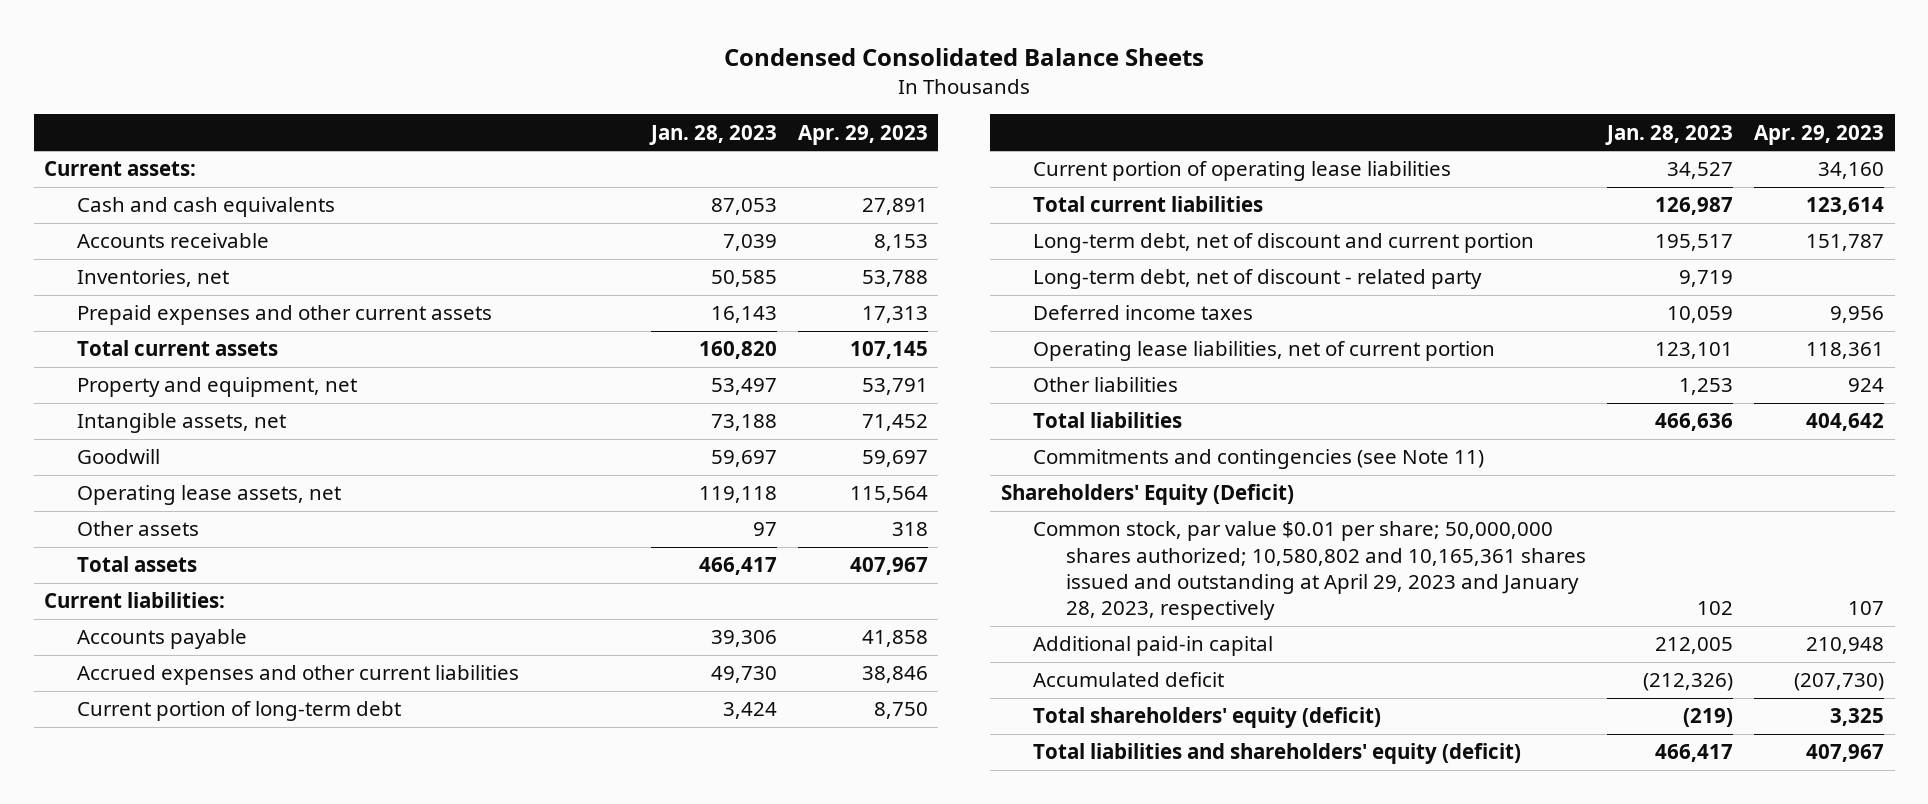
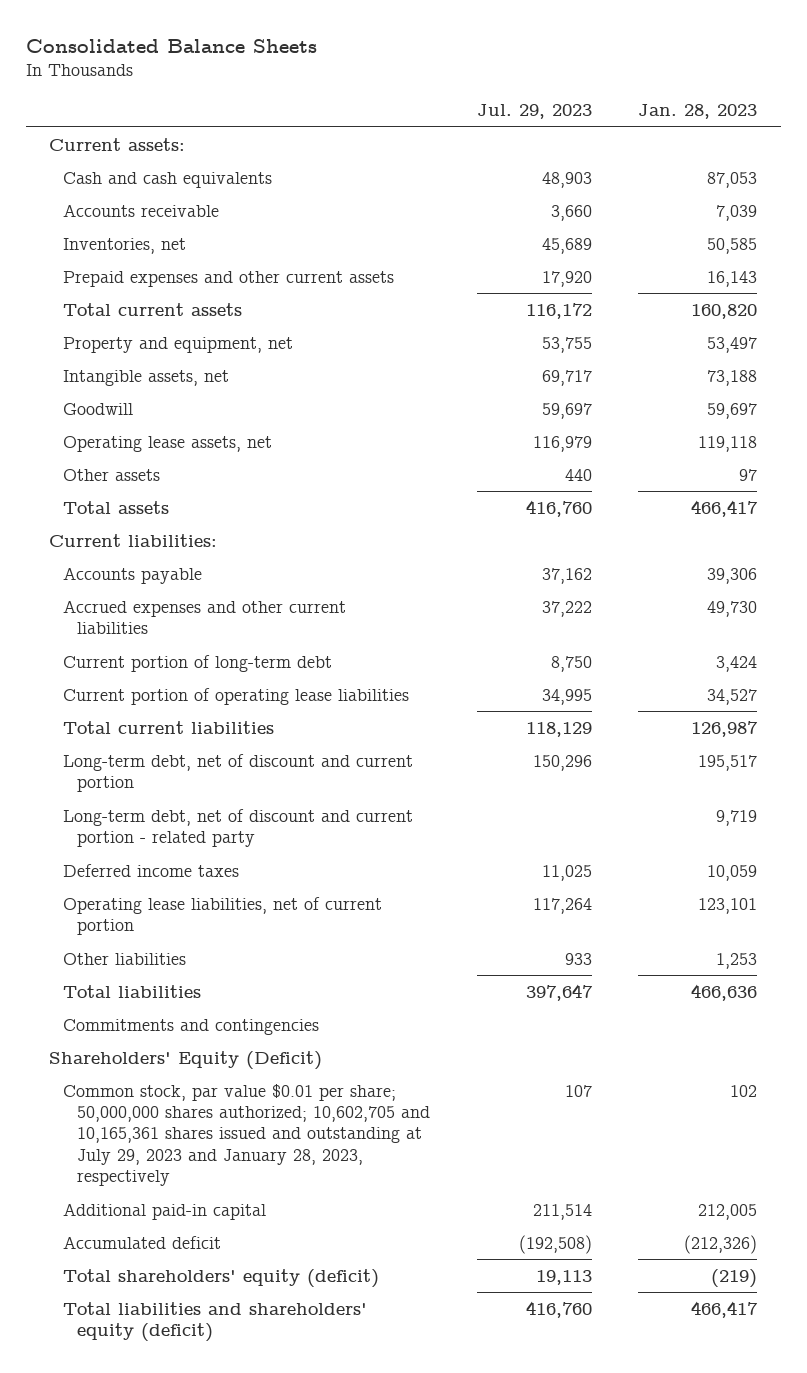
[724,47,1205,66] Condensed Consolidated Balance Sheets -> [25,38,317,53] Consolidated Balance Sheets
[797,124,928,145] Apr. 29, 2023 -> none
none -> [476,103,592,119] Jul. 29, 2023
[1033,269,1483,290] Long-term debt, net of discount - related party -> [63,808,414,848] Long-term debt, net of discount and current portion - related party
[1033,449,1485,470] Commitments and contingencies (see Note 11) -> [63,1018,320,1035] Commitments and contingencies
[1033,521,1586,620] Common stock, par value $0.01 per share; 50,000,000 shares authorized; 10,580,802 and 10,165,361 shares issued and outstanding at April 29, 2023 and January 28, 2023, respectively -> [63,1083,430,1187] Common stock, par value $0.01 per share; 50,000,000 shares authorized; 10,602,705 and 10,165,361 shares issued and outstanding at July 29, 2023 and January 28, 2023, respectively

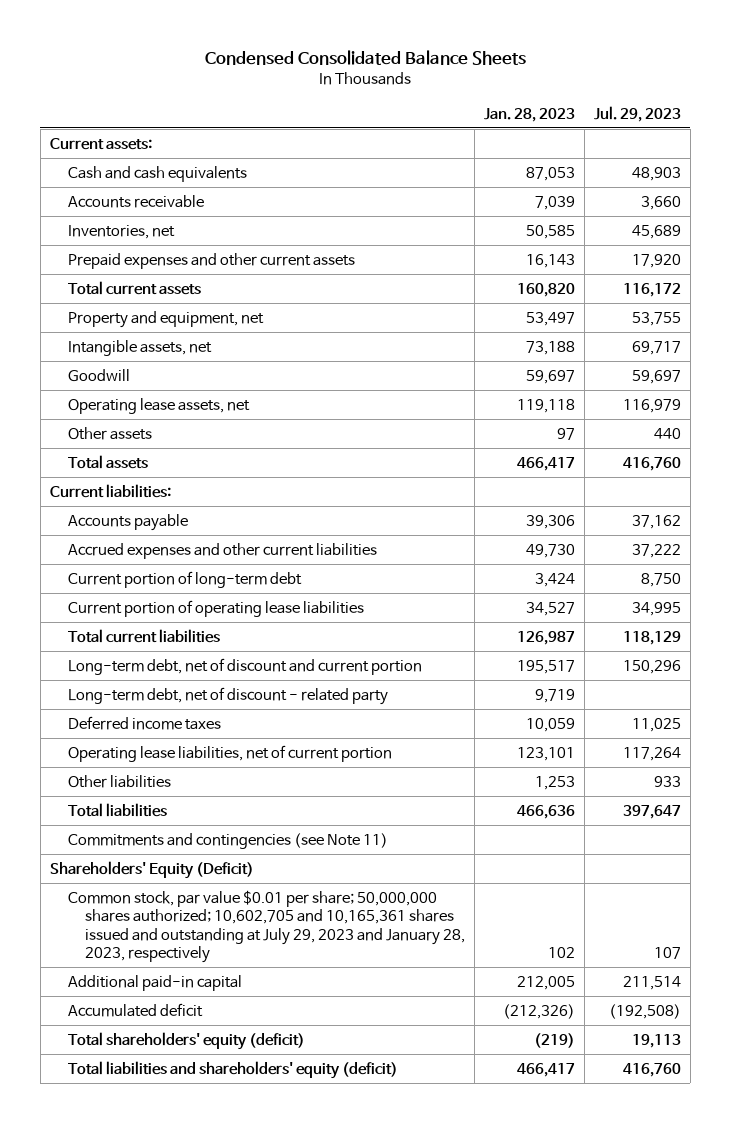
[25,38,317,53] Consolidated Balance Sheets -> [205,49,527,65] Condensed Consolidated Balance Sheets
[63,808,414,848] Long-term debt, net of discount and current portion - related party -> [67,686,388,705] Long-term debt, net of discount - related party
[63,1018,320,1035] Commitments and contingencies -> [67,832,388,849] Commitments and contingencies (see Note 11)

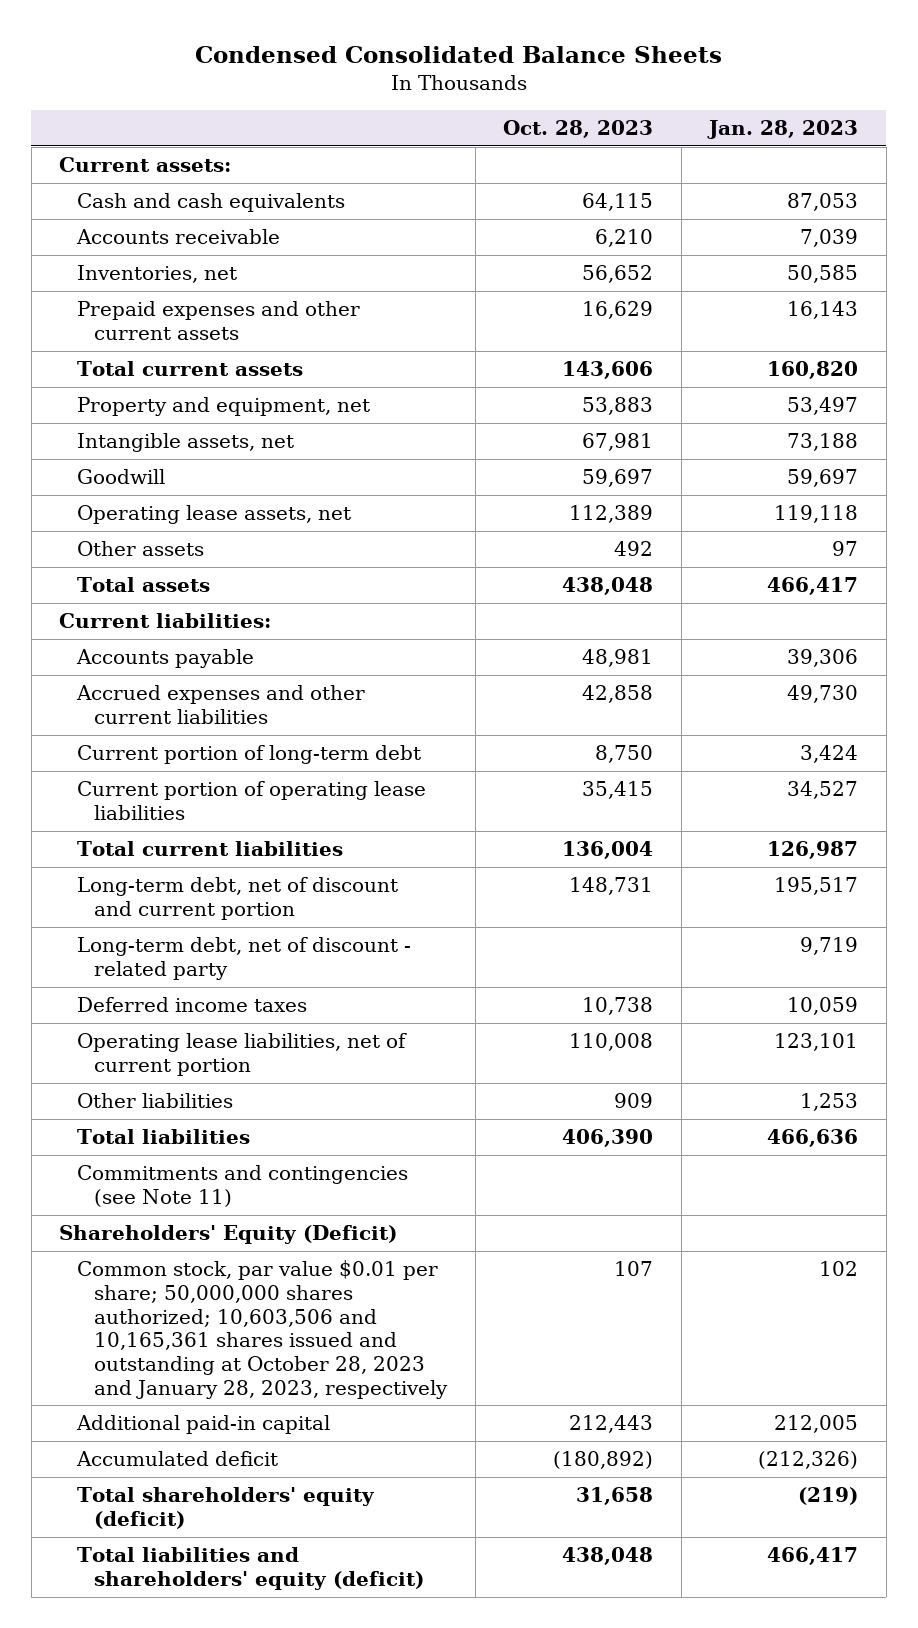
[593,105,681,122] Jul. 29, 2023 -> none
none -> [503,119,654,138] Oct. 28, 2023
[67,889,466,964] Common stock, par value $0.01 per share; 50,000,000 shares authorized; 10,602,705 and 10,165,361 shares issued and outstanding at July 29, 2023 and January 28, 2023, respectively -> [76,1260,449,1399] Common stock, par value $0.01 per share; 50,000,000 shares authorized; 10,603,506 and 10,165,361 shares issued and outstanding at October 28, 2023 and January 28, 2023, respectively

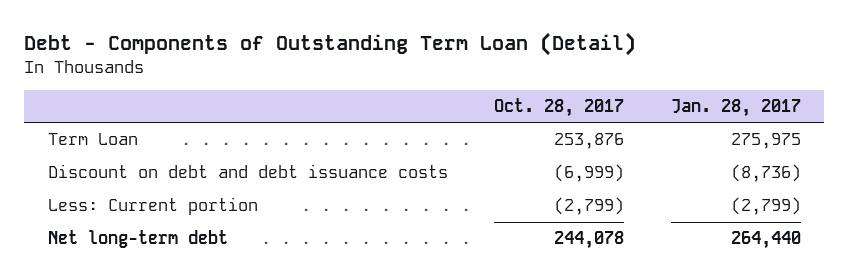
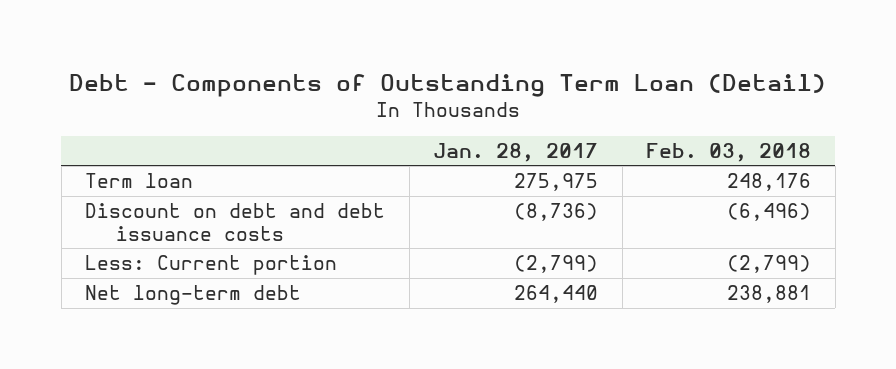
[494,97,625,117] Oct. 28, 2017 -> none
none -> [646,142,812,162] Feb. 03, 2018
[47,133,138,146] Term Loan -> [85,173,194,189] Term loan

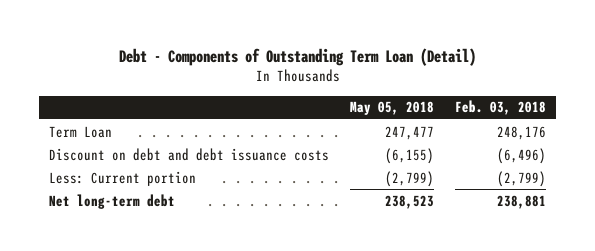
[433,142,599,162] Jan. 28, 2017 -> none
none -> [350,101,435,116] May 05, 2018
[85,173,194,189] Term loan -> [49,125,113,138] Term Loan

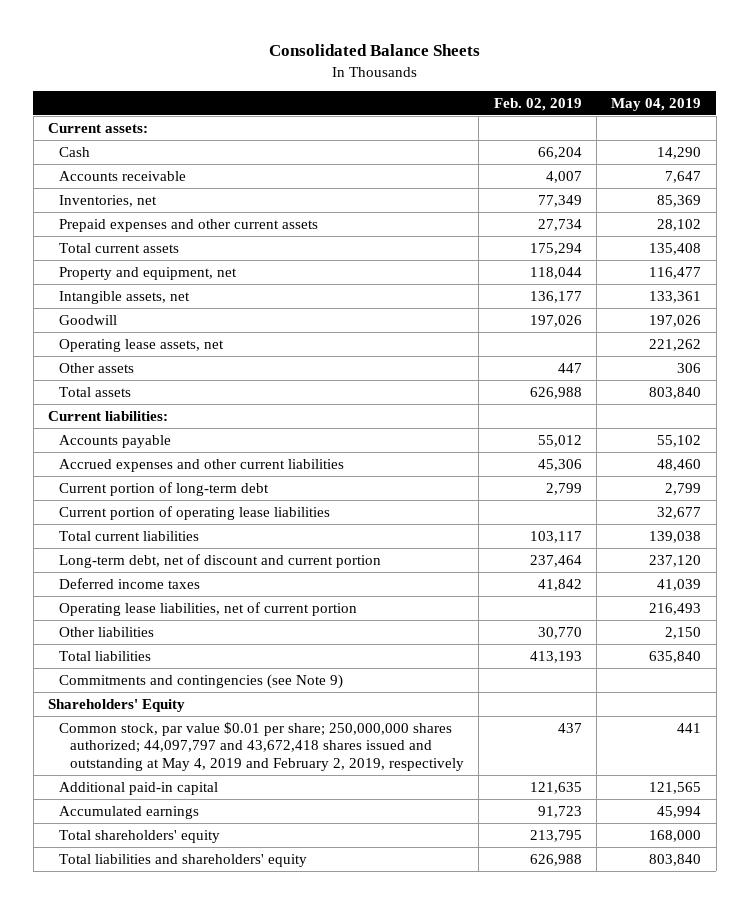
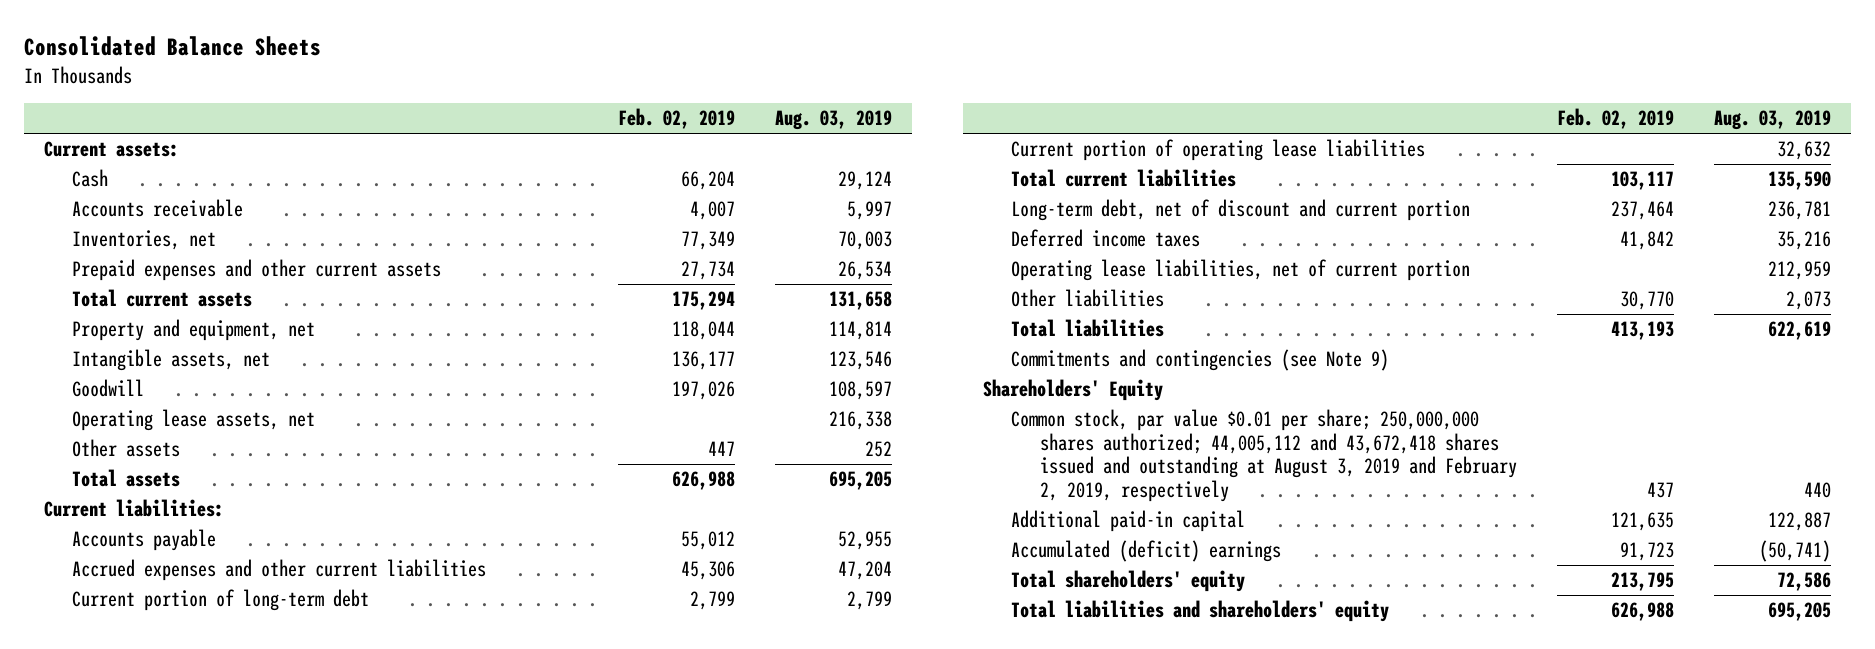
[611,97,702,111] May 04, 2019 -> none
none -> [774,110,892,131] Aug. 03, 2019
[59,721,465,772] Common stock, par value $0.01 per share; 250,000,000 shares authorized; 44,097,797 and 43,672,418 shares issued and outstanding at May 4, 2019 and February 2, 2019, respectively -> [1011,409,1517,502] Common stock, par value $0.01 per share; 250,000,000 shares authorized; 44,005,112 and 43,672,418 shares issued and outstanding at August 3, 2019 and February 2, 2019, respectively
[59,805,200,819] Accumulated earnings -> [1011,540,1282,563] Accumulated (deficit) earnings

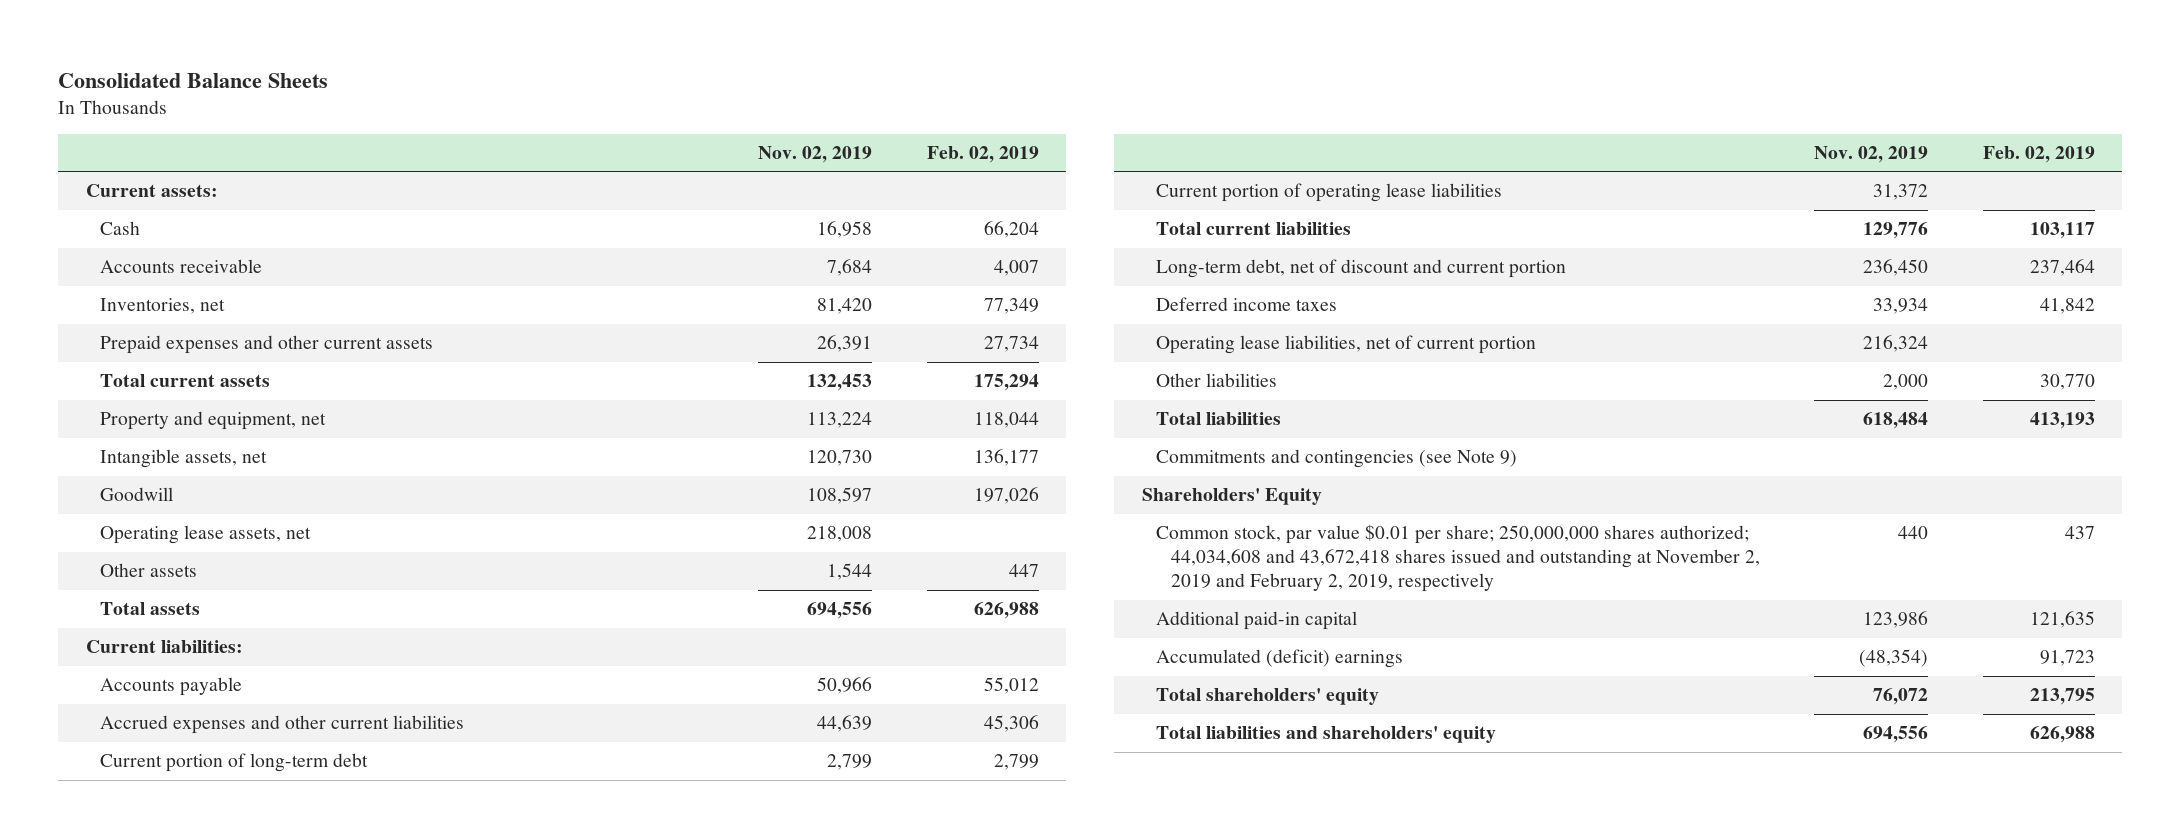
[774,110,892,131] Aug. 03, 2019 -> none
none -> [758,145,873,163] Nov. 02, 2019
[1011,409,1517,502] Common stock, par value $0.01 per share; 250,000,000 shares authorized; 44,005,112 and 43,672,418 shares issued and outstanding at August 3, 2019 and February 2, 2019, respectively -> [1156,524,1760,593] Common stock, par value $0.01 per share; 250,000,000 shares authorized; 44,034,608 and 43,672,418 shares issued and outstanding at November 2, 2019 and February 2, 2019, respectively

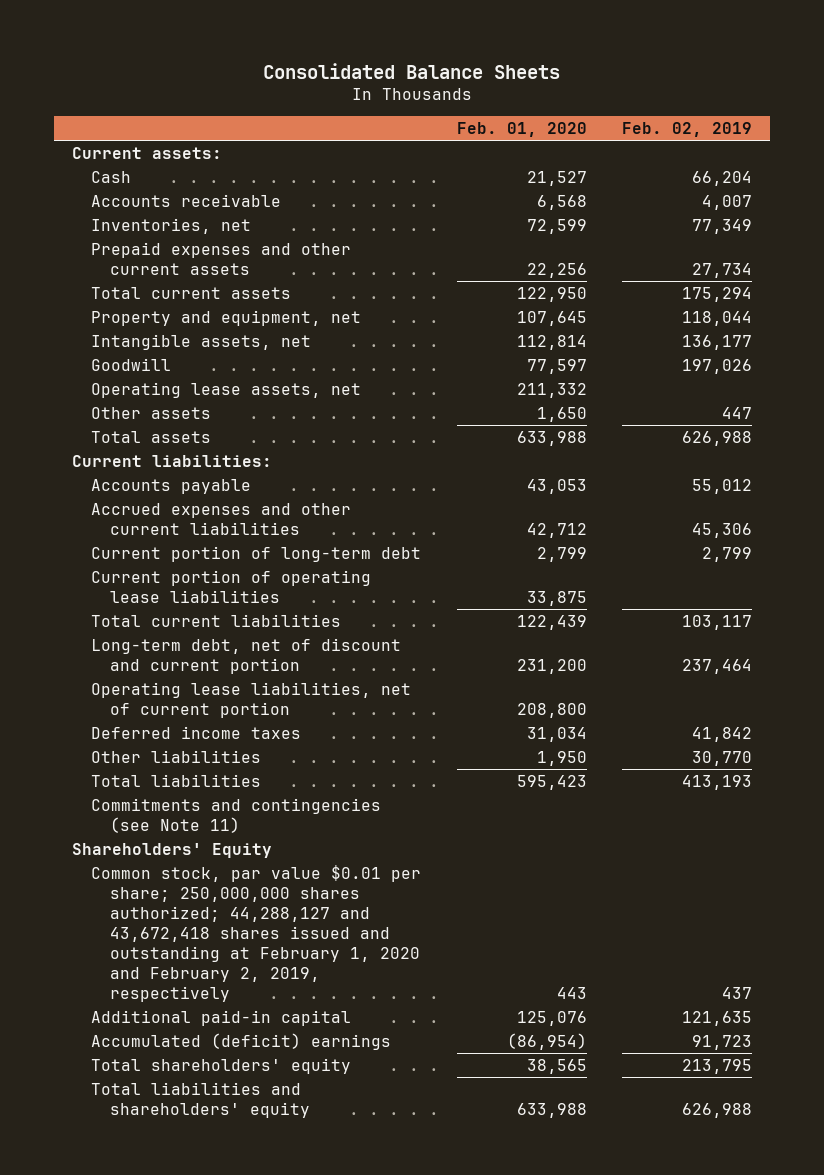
[758,145,873,163] Nov. 02, 2019 -> none
none -> [456,121,587,137] Feb. 01, 2020
[1156,297,1338,312] Deferred income taxes -> [90,725,301,739] Deferred income taxes
[1156,449,1518,469] Commitments and contingencies (see Note 9) -> [90,797,381,833] Commitments and contingencies (see Note 11)
[1156,524,1760,593] Common stock, par value $0.01 per share; 250,000,000 shares authorized; 44,034,608 and 43,672,418 shares issued and outstanding at November 2, 2019 and February 2, 2019, respectively -> [90,864,421,1003] Common stock, par value $0.01 per share; 250,000,000 shares authorized; 44,288,127 and 43,672,418 shares issued and outstanding at February 1, 2020 and February 2, 2019, respectively

